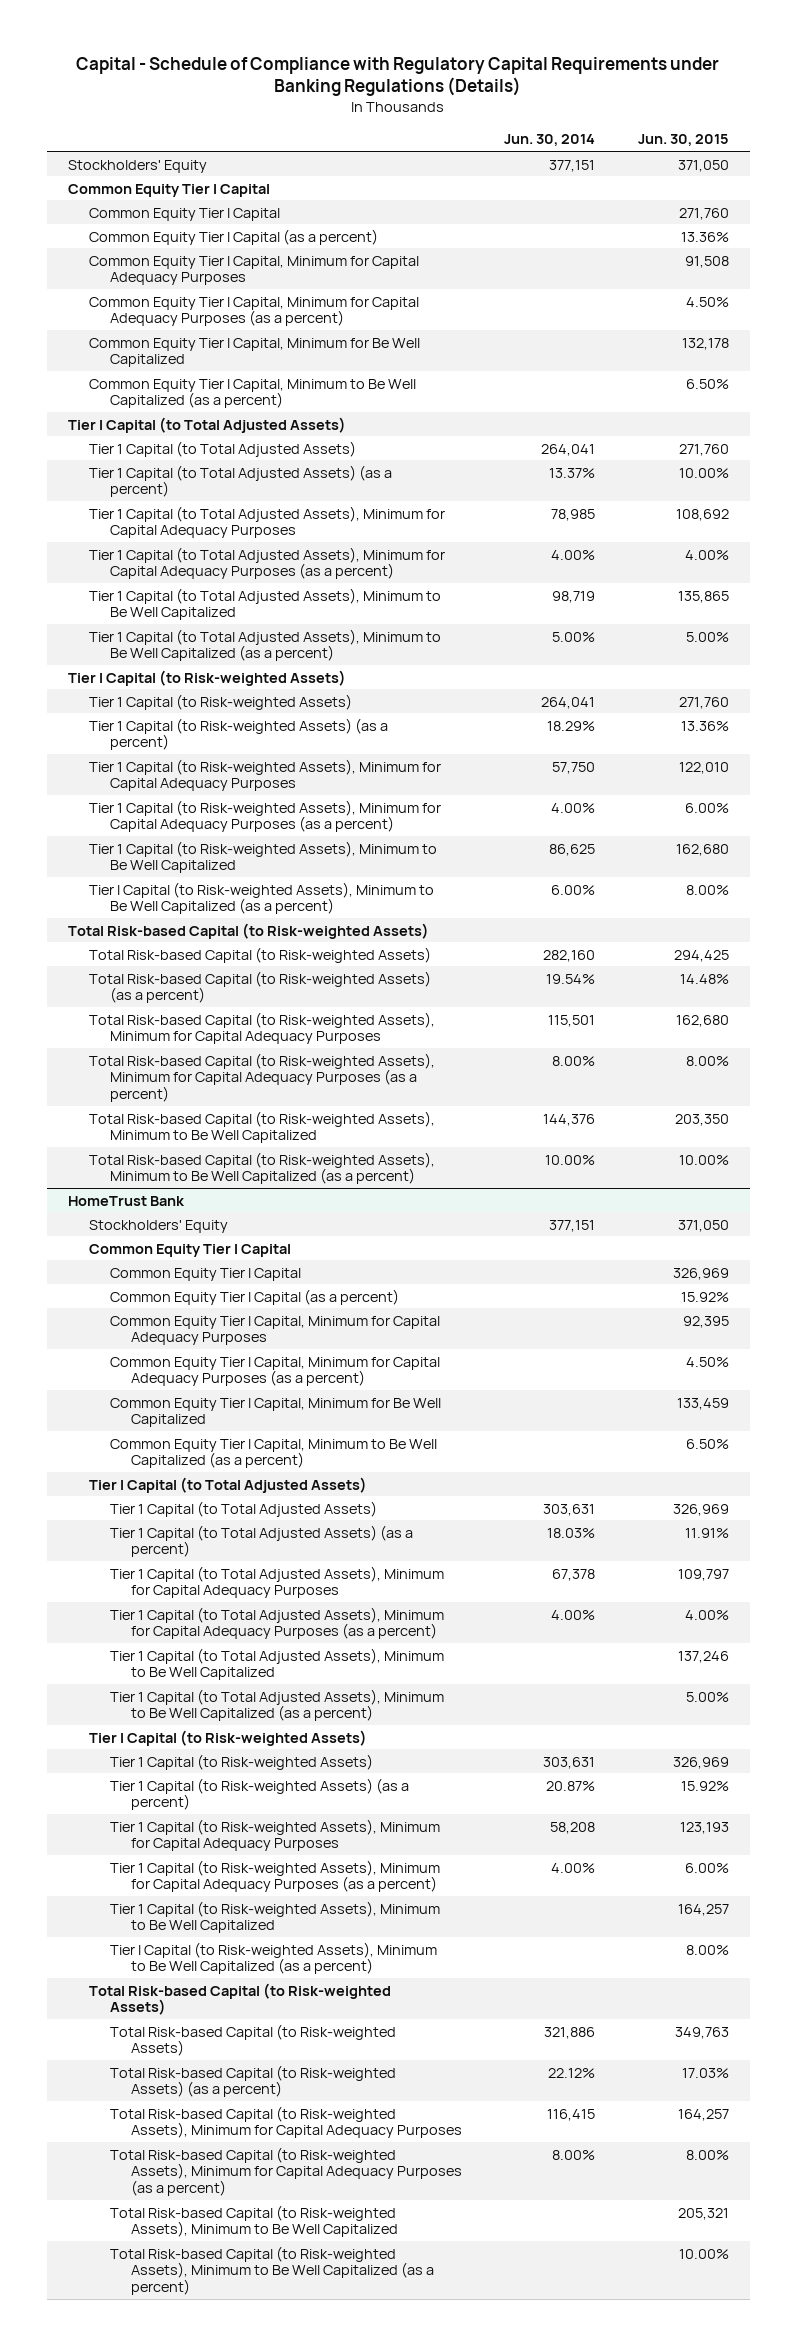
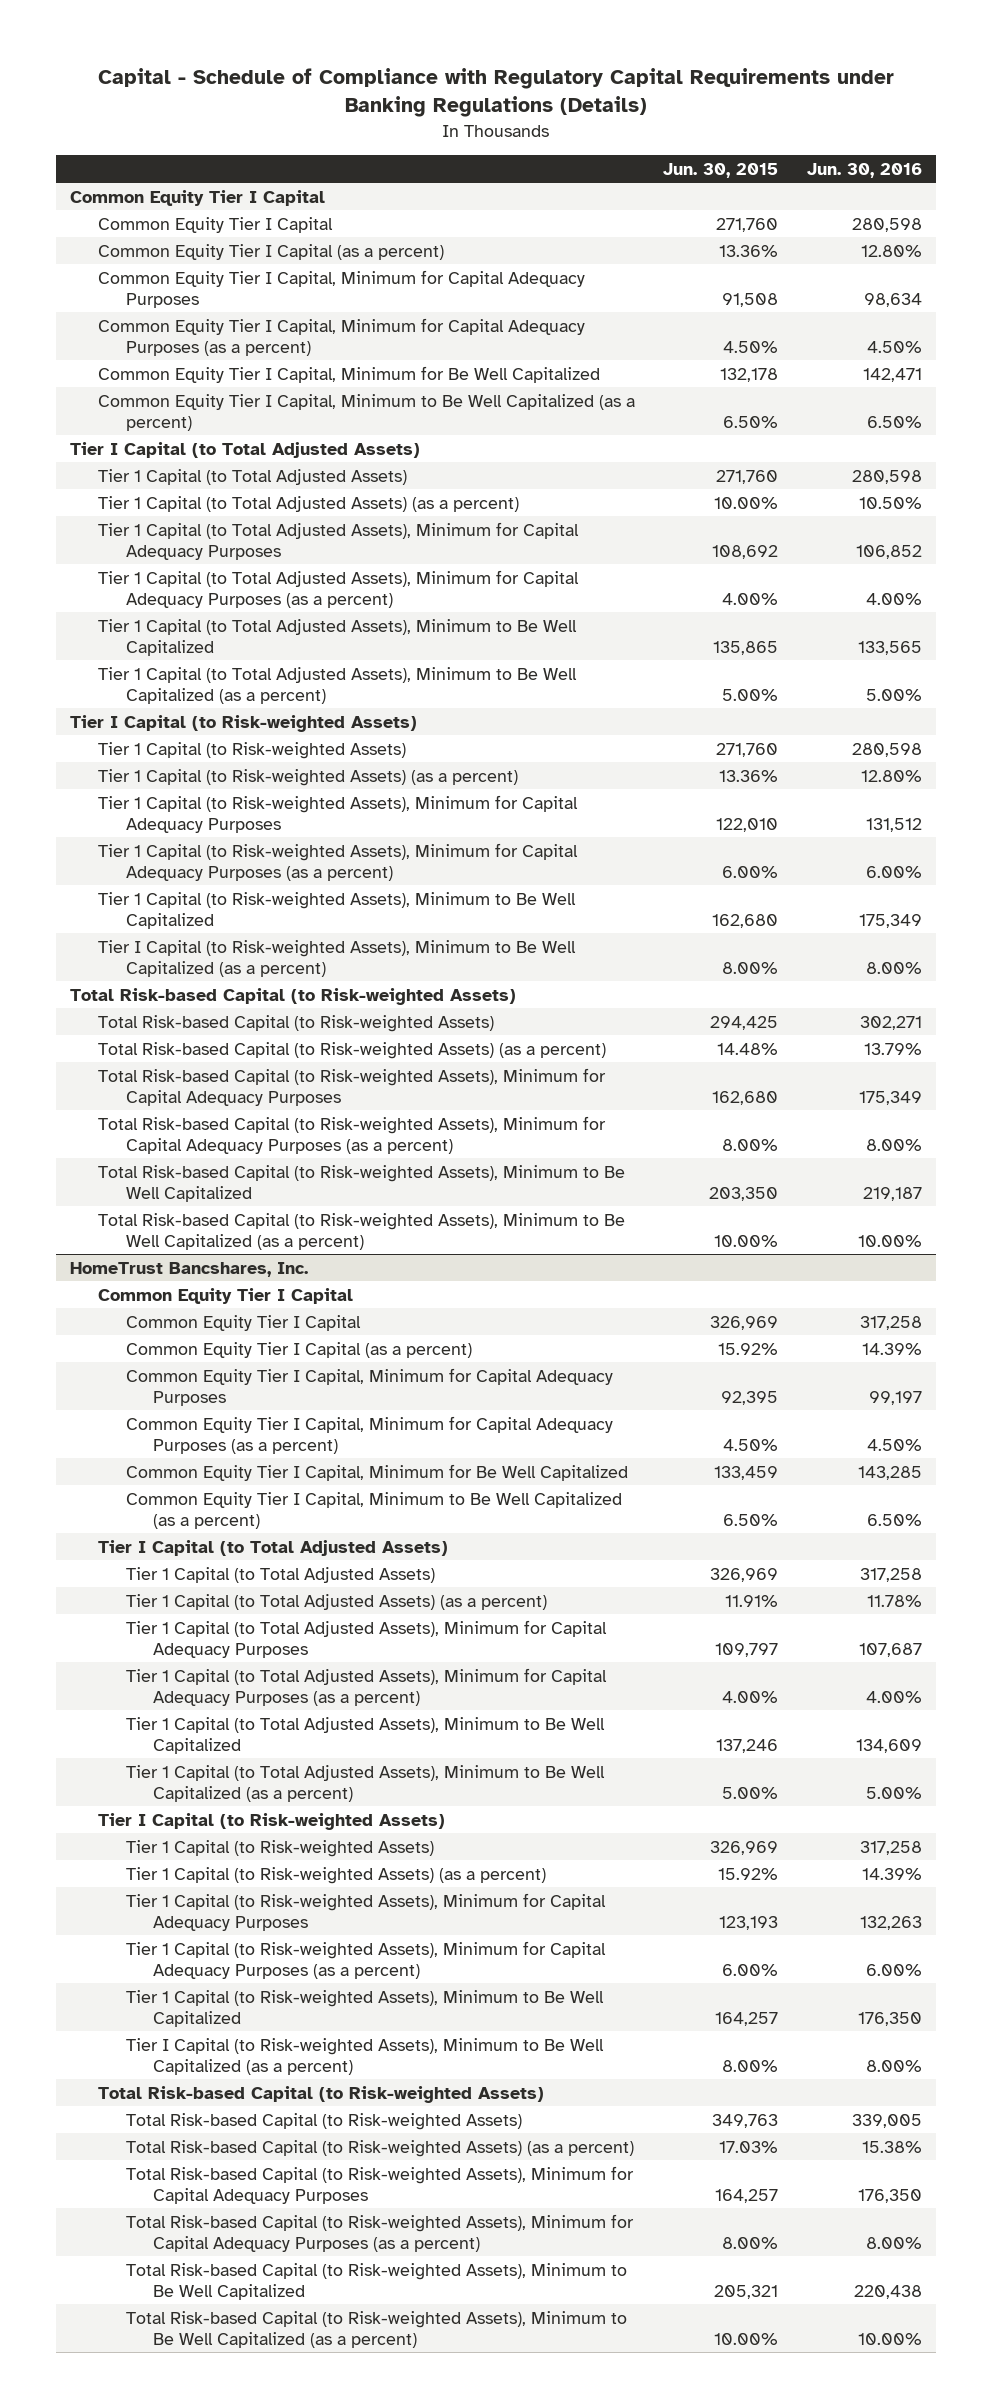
[504,134,596,147] Jun. 30, 2014 -> none
none -> [807,162,923,178] Jun. 30, 2016
[68,159,208,173] Stockholders' Equity -> none
[88,1219,228,1233] Stockholders' Equity -> none
[68,1195,186,1206] HomeTrust Bank -> [70,1261,309,1277] HomeTrust Bancshares, Inc.

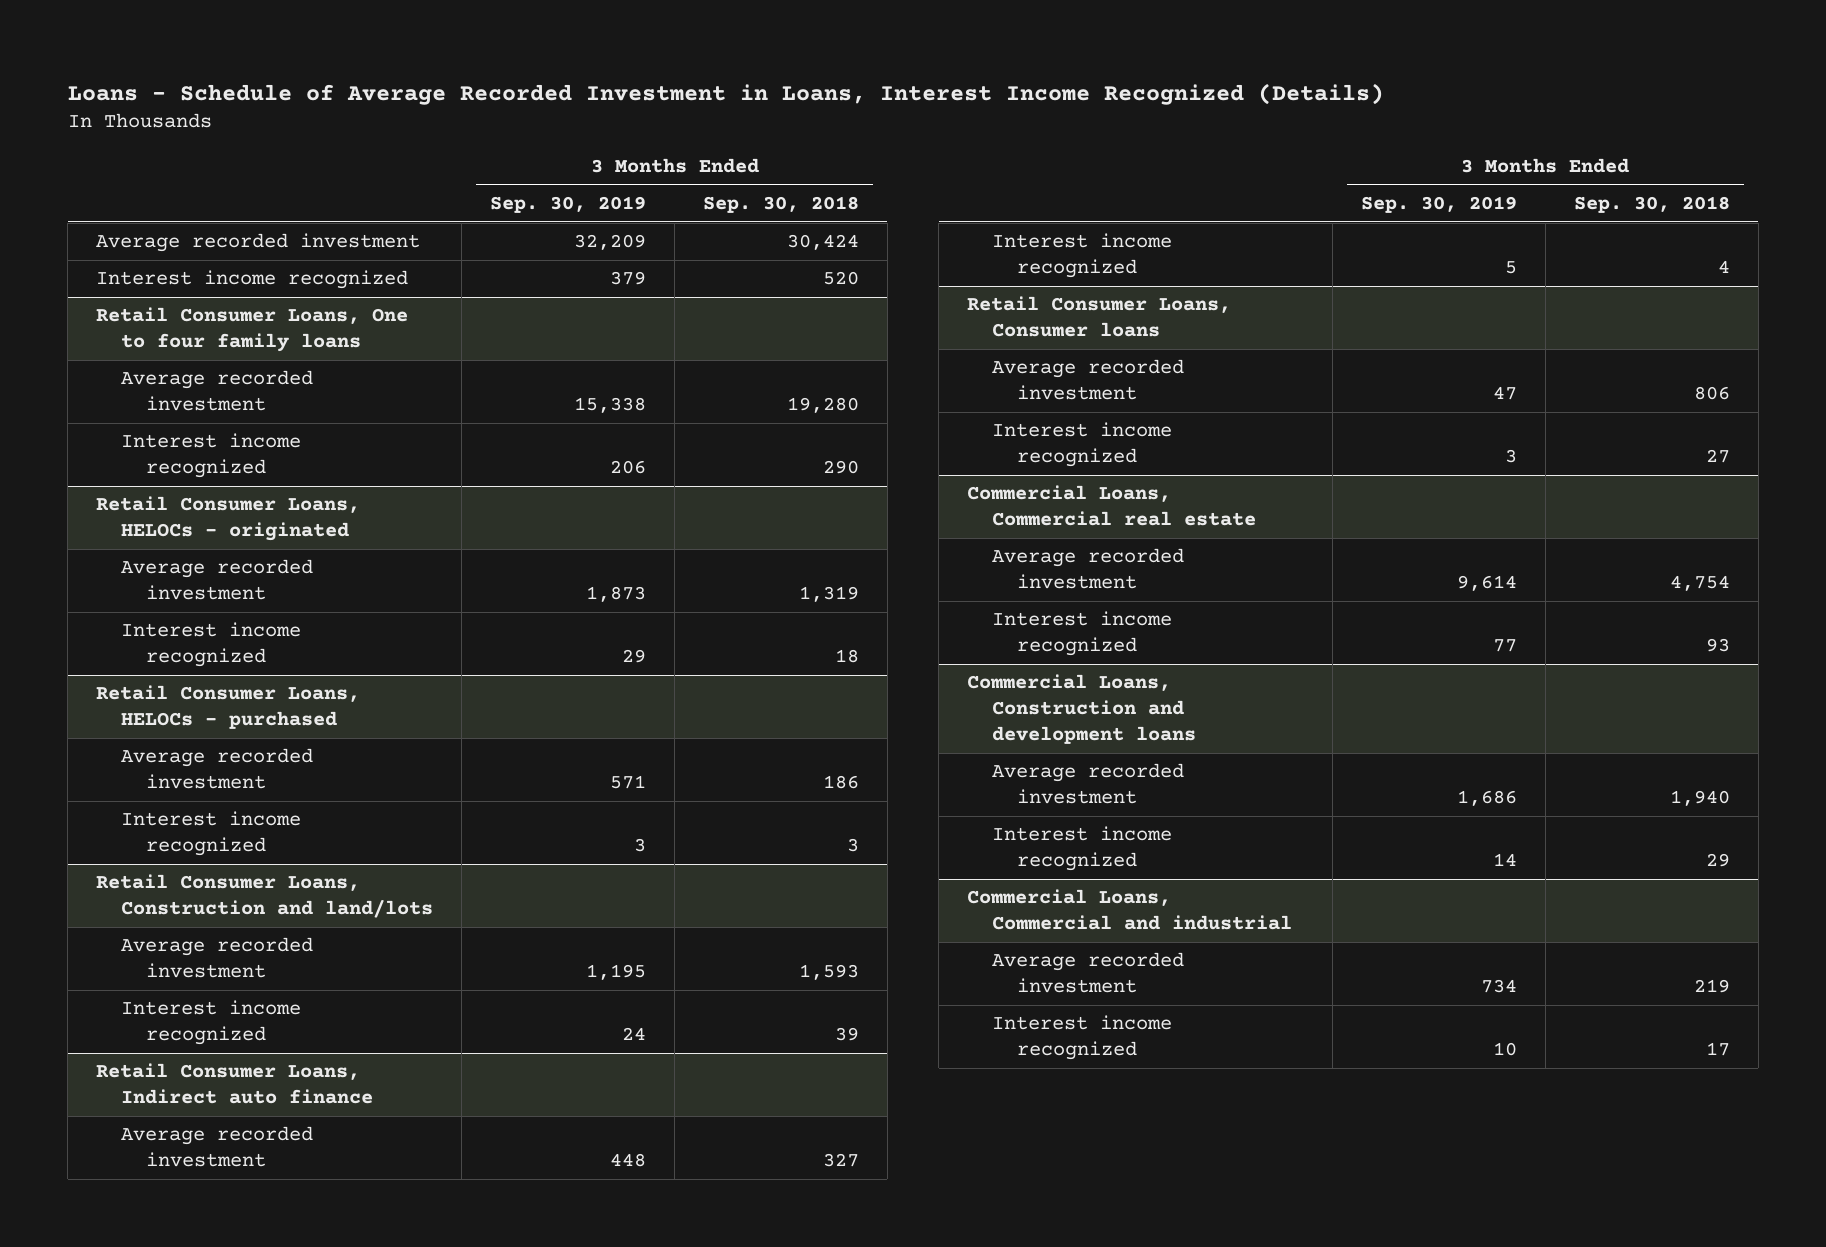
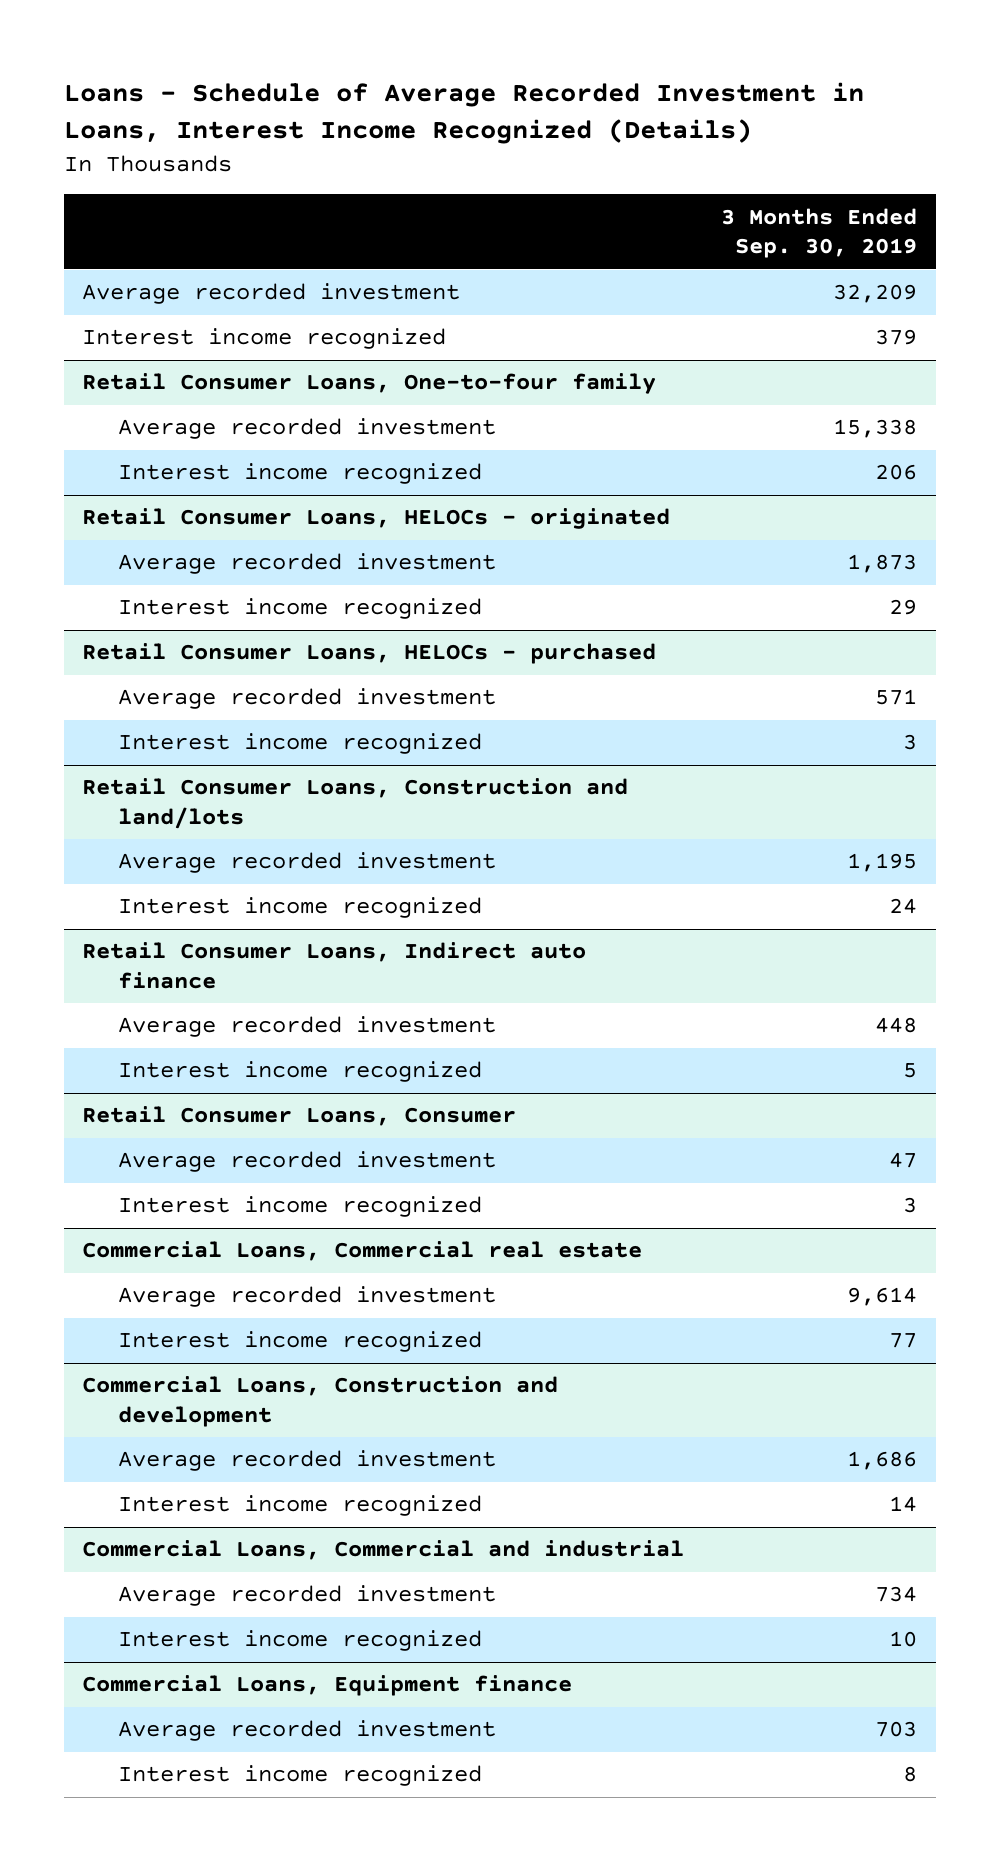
[702,196,859,214] Sep. 30, 2018 -> none
[96,307,409,353] Retail Consumer Loans, One to four family loans -> [82,373,657,395] Retail Consumer Loans, One-to-four family
[967,296,1232,338] Retail Consumer Loans, Consumer loans -> [82,1106,517,1127] Retail Consumer Loans, Consumer
[967,674,1196,745] Commercial Loans, Construction and development loans -> [82,1376,559,1427] Commercial Loans, Construction and development
none -> [82,1675,573,1697] Commercial Loans, Equipment finance
none -> [117,1720,496,1742] Average recorded investment
none -> [117,1765,482,1787] Interest income recognized

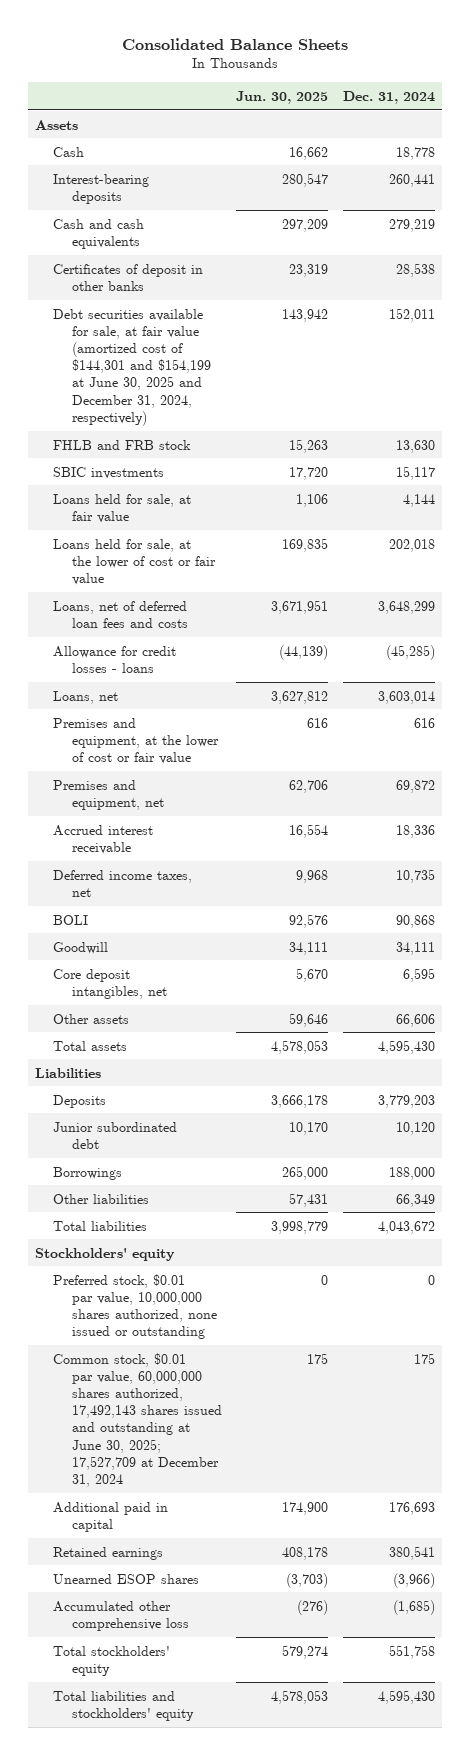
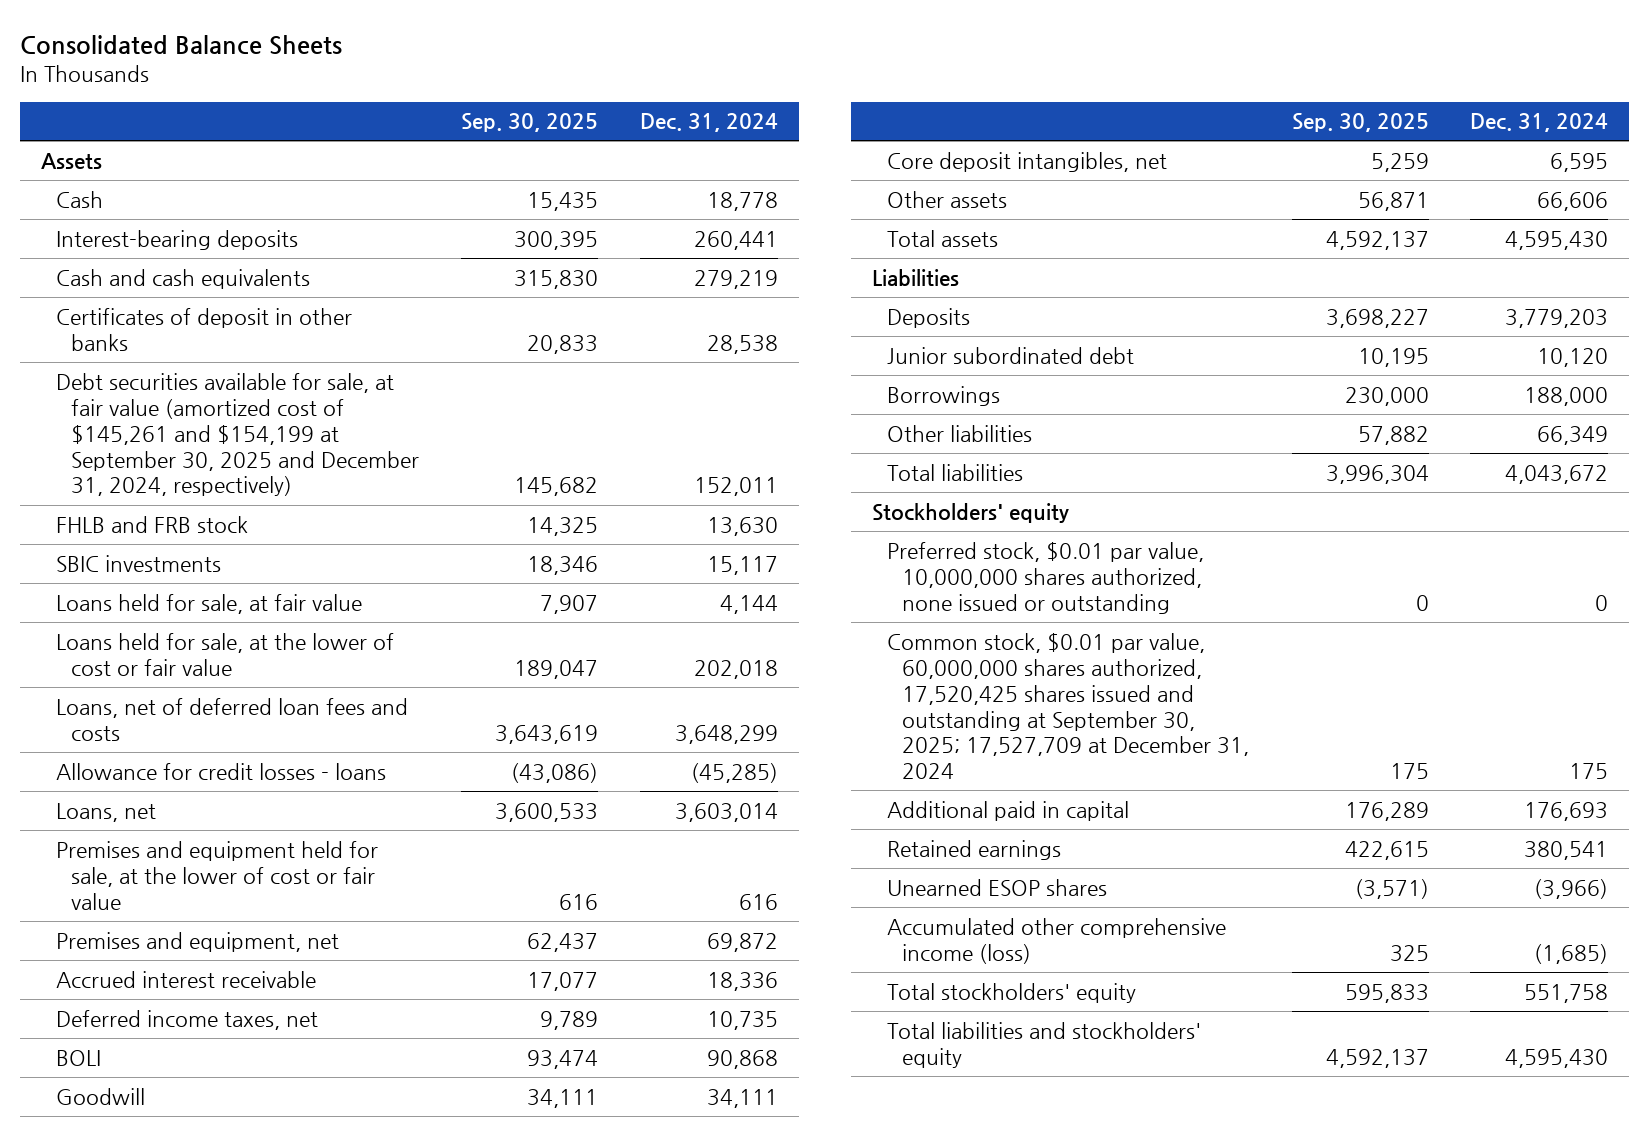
[236,90,329,104] Jun. 30, 2025 -> none
none -> [461,113,599,133] Sep. 30, 2025
[53,308,211,426] Debt securities available for sale, at fair value (amortized cost of $144,301 and $154,199 at June 30, 2025 and December 31, 2024, respectively) -> [56,372,420,497] Debt securities available for sale, at fair value (amortized cost of $145,261 and $154,199 at September 30, 2025 and December 31, 2024, respectively)
[53,717,219,764] Premises and equipment, at the lower of cost or fair value -> [56,840,379,910] Premises and equipment held for sale, at the lower of cost or fair value
[53,1352,222,1488] Common stock, $0.01 par value, 60,000,000 shares authorized, 17,492,143 shares issued and outstanding at June 30, 2025; 17,527,709 at December 31, 2024 -> [886,632,1249,780] Common stock, $0.01 par value, 60,000,000 shares authorized, 17,520,425 shares issued and outstanding at September 30, 2025; 17,527,709 at December 31, 2024
[53,1600,189,1631] Accumulated other comprehensive loss -> [886,917,1226,964] Accumulated other comprehensive income (loss)

